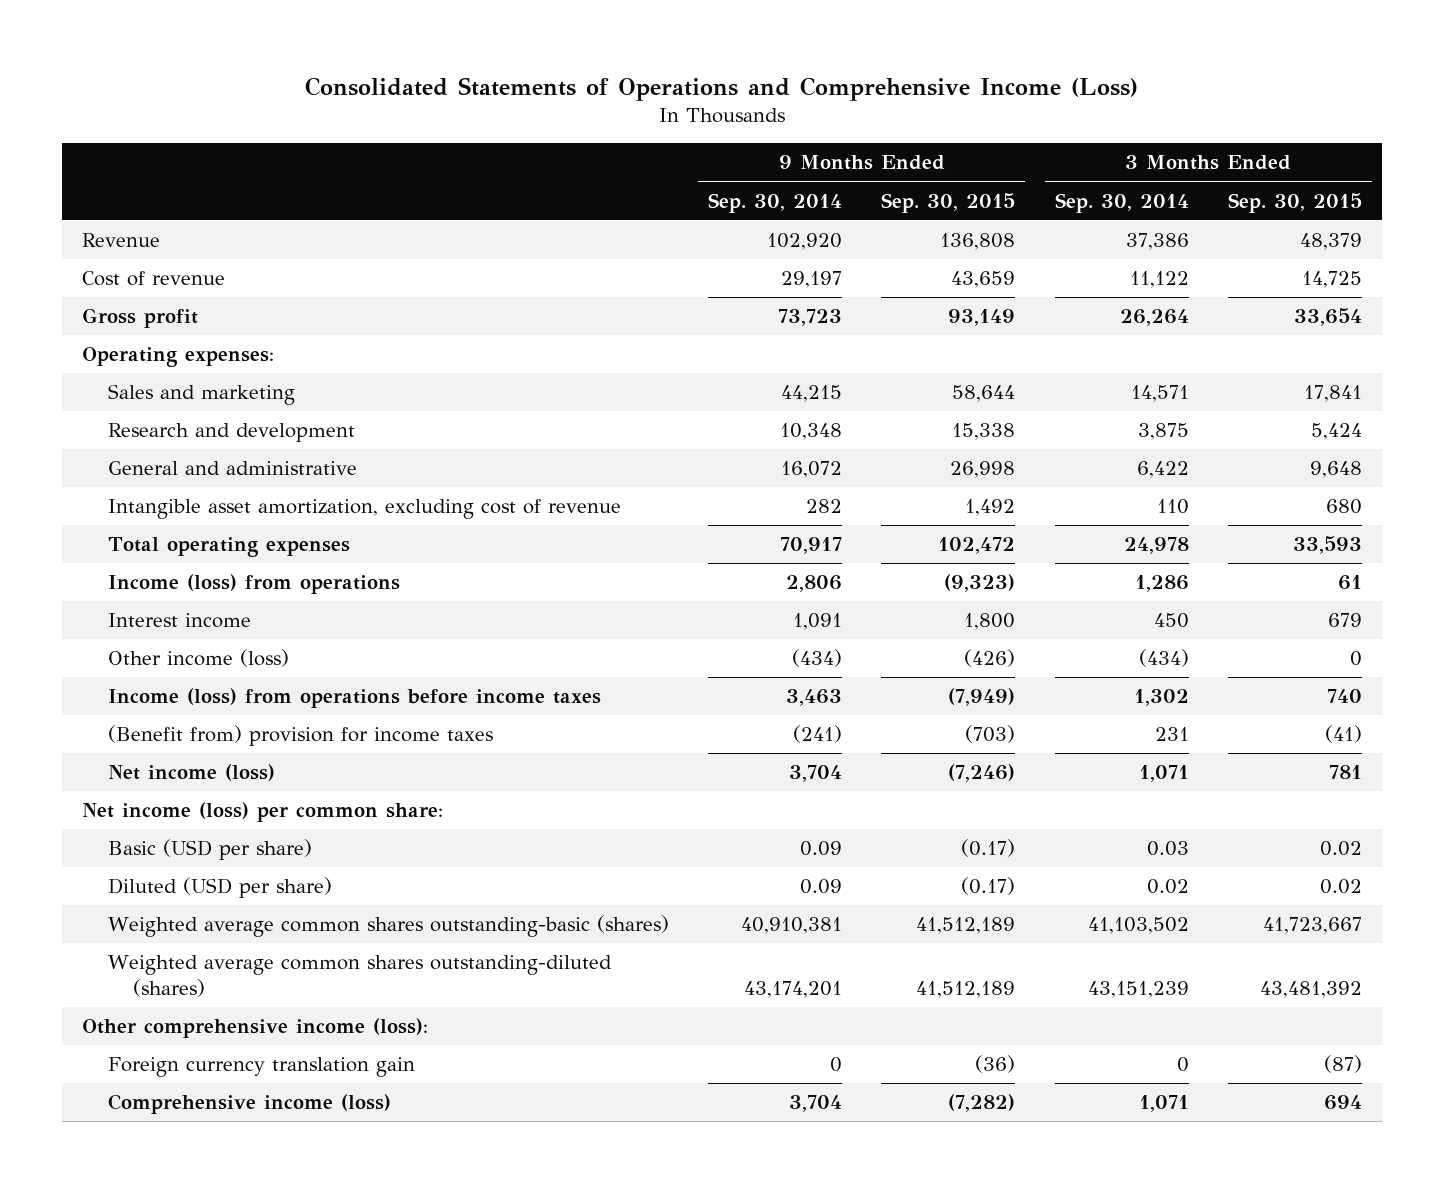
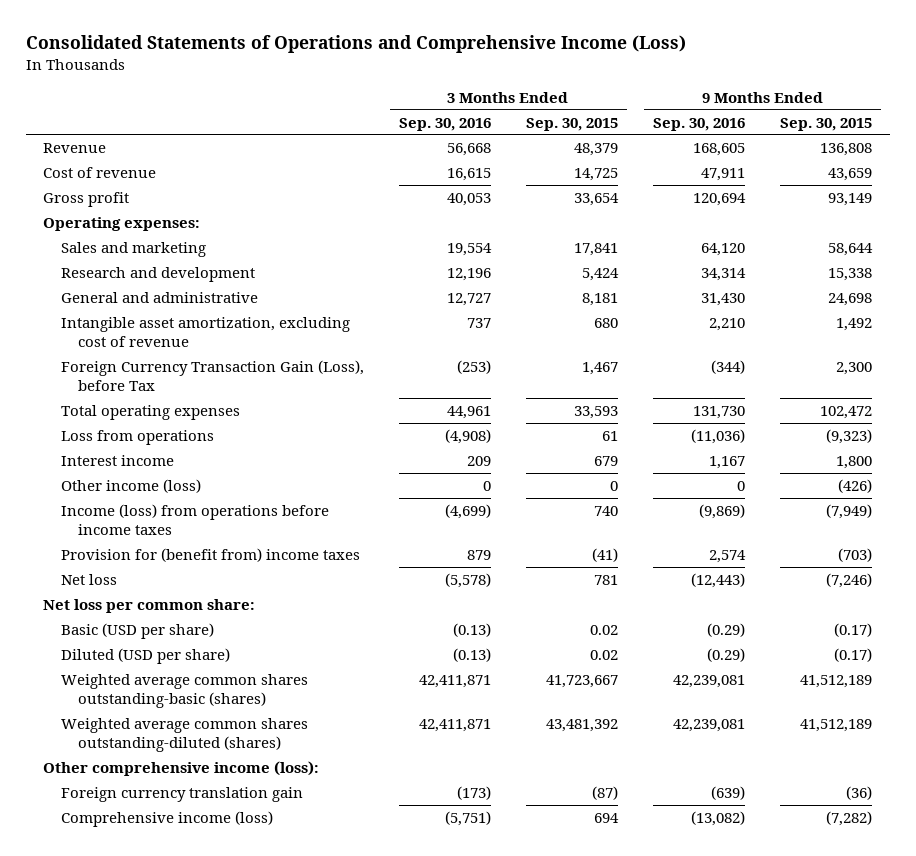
[708,192,843,213] Sep. 30, 2014 -> none
[1054,192,1189,213] Sep. 30, 2014 -> none
none -> [398,117,491,131] Sep. 30, 2016
none -> [653,117,746,131] Sep. 30, 2016
[950,461,1016,479] 26,998 -> [828,292,873,306] 24,698
[1309,461,1362,479] 9,648 -> [581,292,618,306] 8,181
none -> [60,359,364,392] Foreign Currency Transaction Gain (Loss), before Tax
[107,574,400,595] Income (loss) from operations -> [60,429,214,445] Loss from operations
[107,725,493,747] (Benefit from) provision for income taxes -> [60,547,360,562] Provision for (benefit from) income taxes
[107,764,275,782] Net income (loss) -> [60,573,117,585] Net loss
[82,802,444,823] Net income (loss) per common share: -> [43,598,256,613] Net loss per common share:

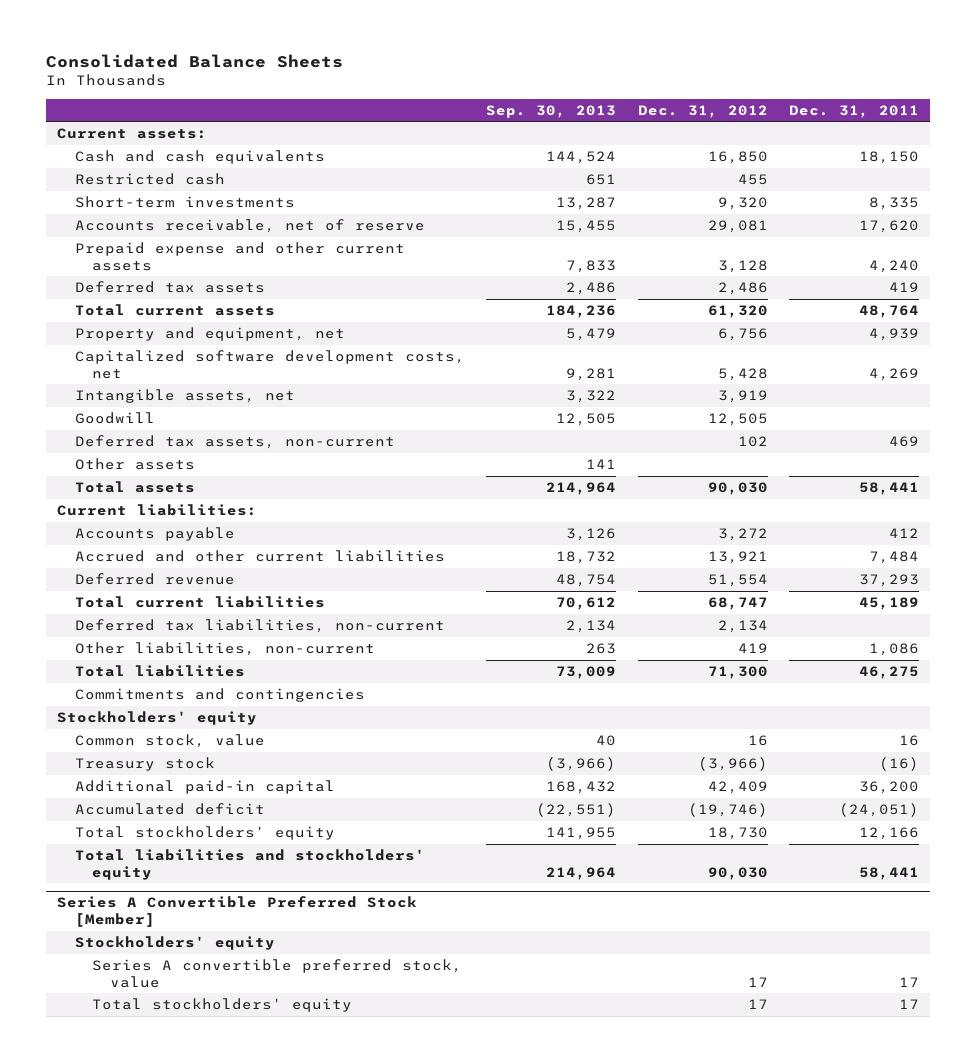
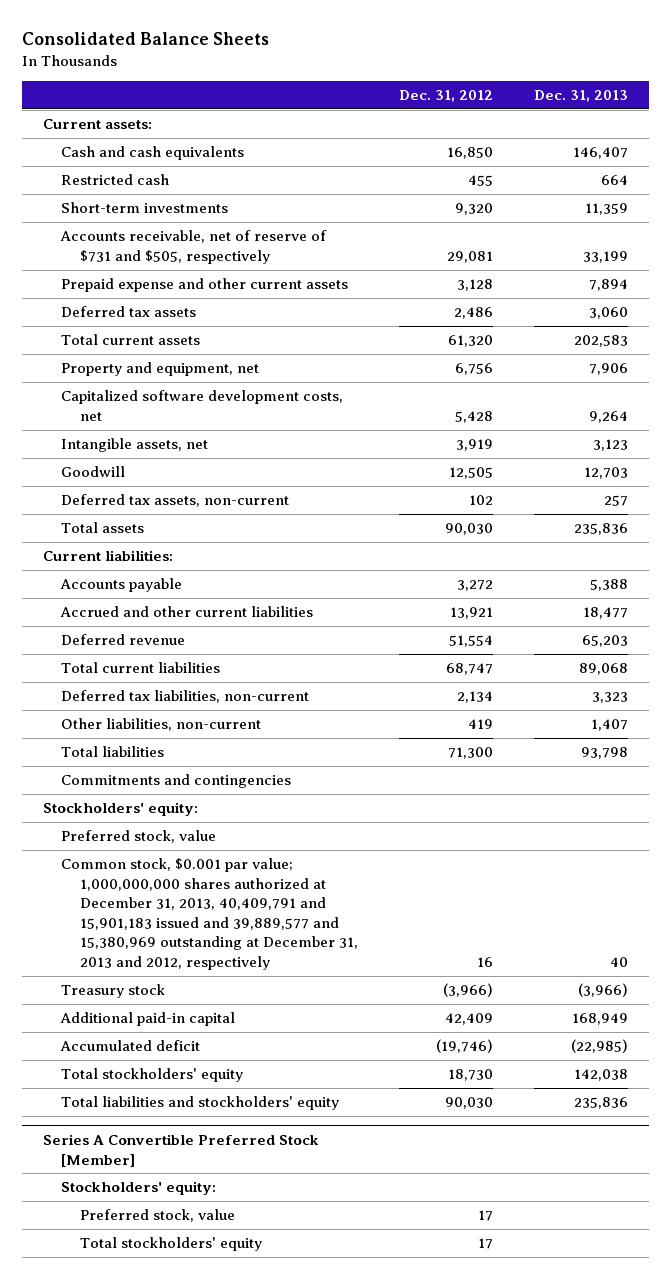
[486,104,617,118] Sep. 30, 2013 -> none
[789,104,920,118] Dec. 31, 2011 -> none
none -> [534,90,629,103] Dec. 31, 2013
[74,219,425,234] Accounts receivable, net of reserve -> [60,230,328,264] Accounts receivable, net of reserve of $731 and $505, respectively
[74,458,195,471] Other assets -> none
[56,711,257,726] Stockholders' equity -> [42,802,198,817] Stockholders' equity:
none -> [61,830,217,844] Preferred stock, value
[74,734,265,749] Common stock, value -> [61,858,359,970] Common stock, $0.001 par value; 1,000,000,000 shares authorized at December 31, 2013, 40,409,791 and 15,901,183 issued and 39,889,577 and 15,380,969 outstanding at December 31, 2013 and 2012, respectively
[74,936,275,951] Stockholders' equity -> [61,1181,217,1196] Stockholders' equity:
[92,959,463,988] Series A convertible preferred stock, value -> [80,1209,236,1223] Preferred stock, value

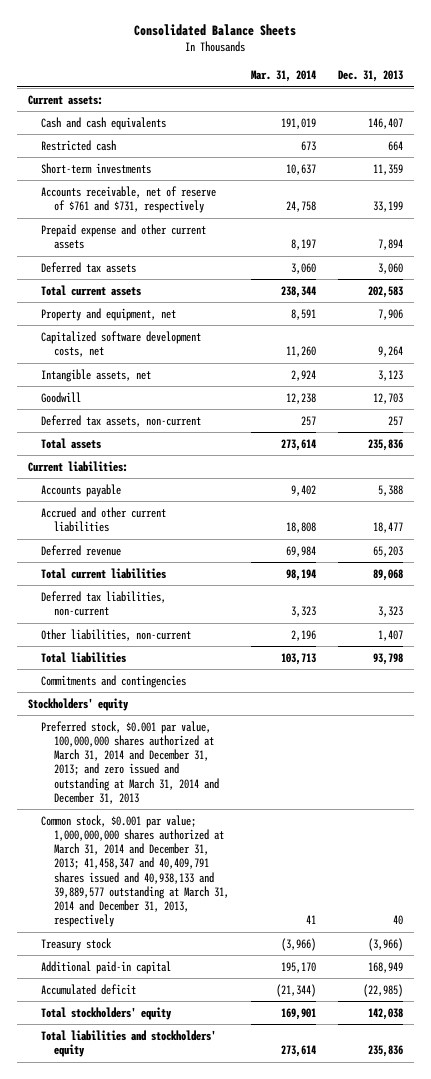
[399,90,494,103] Dec. 31, 2012 -> none
none -> [251,69,317,82] Mar. 31, 2014
[60,230,328,264] Accounts receivable, net of reserve of $731 and $505, respectively -> [41,185,217,214] Accounts receivable, net of reserve of $761 and $731, respectively
[42,802,198,817] Stockholders' equity: -> [27,697,129,711] Stockholders' equity
[61,830,217,844] Preferred stock, value -> [41,720,220,804] Preferred stock, $0.001 par value, 100,000,000 shares authorized at March 31, 2014 and December 31, 2013; and zero issued and outstanding at March 31, 2014 and December 31, 2013
[61,858,359,970] Common stock, $0.001 par value; 1,000,000,000 shares authorized at December 31, 2013, 40,409,791 and 15,901,183 issued and 39,889,577 and 15,380,969 outstanding at December 31, 2013 and 2012, respectively -> [41,814,230,928] Common stock, $0.001 par value; 1,000,000,000 shares authorized at March 31, 2014 and December 31, 2013; 41,458,347 and 40,409,791 shares issued and 40,938,133 and 39,889,577 outstanding at March 31, 2014 and December 31, 2013, respectively
[42,1134,319,1167] Series A Convertible Preferred Stock [Member] -> none
[61,1181,217,1196] Stockholders' equity: -> none
[80,1209,236,1223] Preferred stock, value -> none
[80,1237,263,1252] Total stockholders' equity -> none

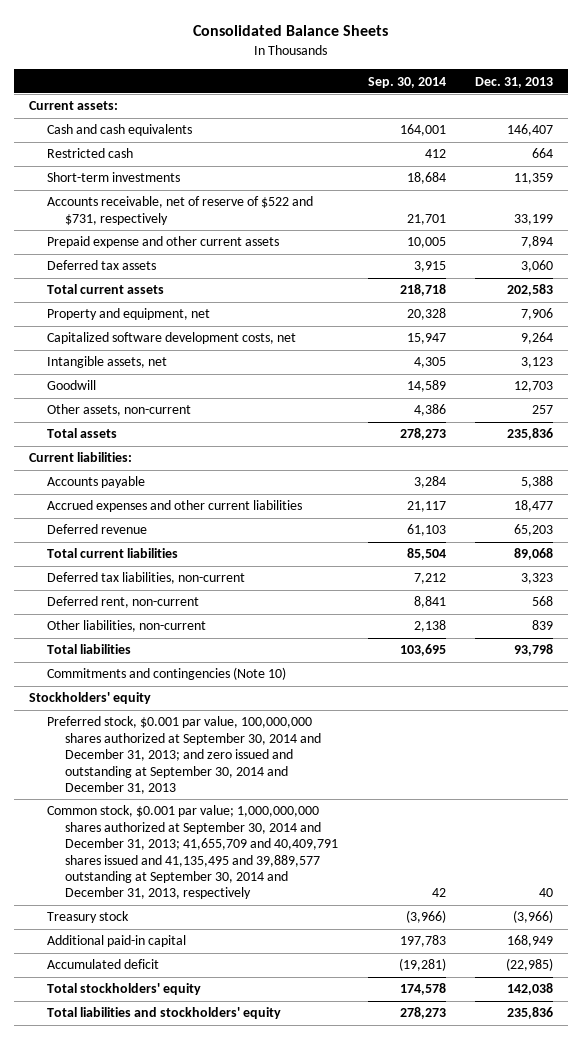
[251,69,317,82] Mar. 31, 2014 -> none
none -> [367,76,446,88] Sep. 30, 2014
[41,185,217,214] Accounts receivable, net of reserve of $761 and $731, respectively -> [47,196,314,225] Accounts receivable, net of reserve of $522 and $731, respectively
[41,414,202,427] Deferred tax assets, non-current -> [47,404,192,417] Other assets, non-current
[41,506,167,533] Accrued and other current liabilities -> [47,500,303,513] Accrued expenses and other current liabilities
none -> [47,596,200,609] Deferred rent, non-current
[377,629,403,641] 1,407 -> [532,620,554,631] 839
[41,674,187,688] Commitments and contingencies -> [47,667,287,681] Commitments and contingencies (Note 10)
[41,720,220,804] Preferred stock, $0.001 par value, 100,000,000 shares authorized at March 31, 2014 and December 31, 2013; and zero issued and outstanding at March 31, 2014 and December 31, 2013 -> [47,716,322,794] Preferred stock, $0.001 par value, 100,000,000 shares authorized at September 30, 2014 and December 31, 2013; and zero issued and outstanding at September 30, 2014 and December 31, 2013
[41,814,230,928] Common stock, $0.001 par value; 1,000,000,000 shares authorized at March 31, 2014 and December 31, 2013; 41,458,347 and 40,409,791 shares issued and 40,938,133 and 39,889,577 outstanding at March 31, 2014 and December 31, 2013, respectively -> [47,805,339,900] Common stock, $0.001 par value; 1,000,000,000 shares authorized at September 30, 2014 and December 31, 2013; 41,655,709 and 40,409,791 shares issued and 41,135,495 and 39,889,577 outstanding at September 30, 2014 and December 31, 2013, respectively

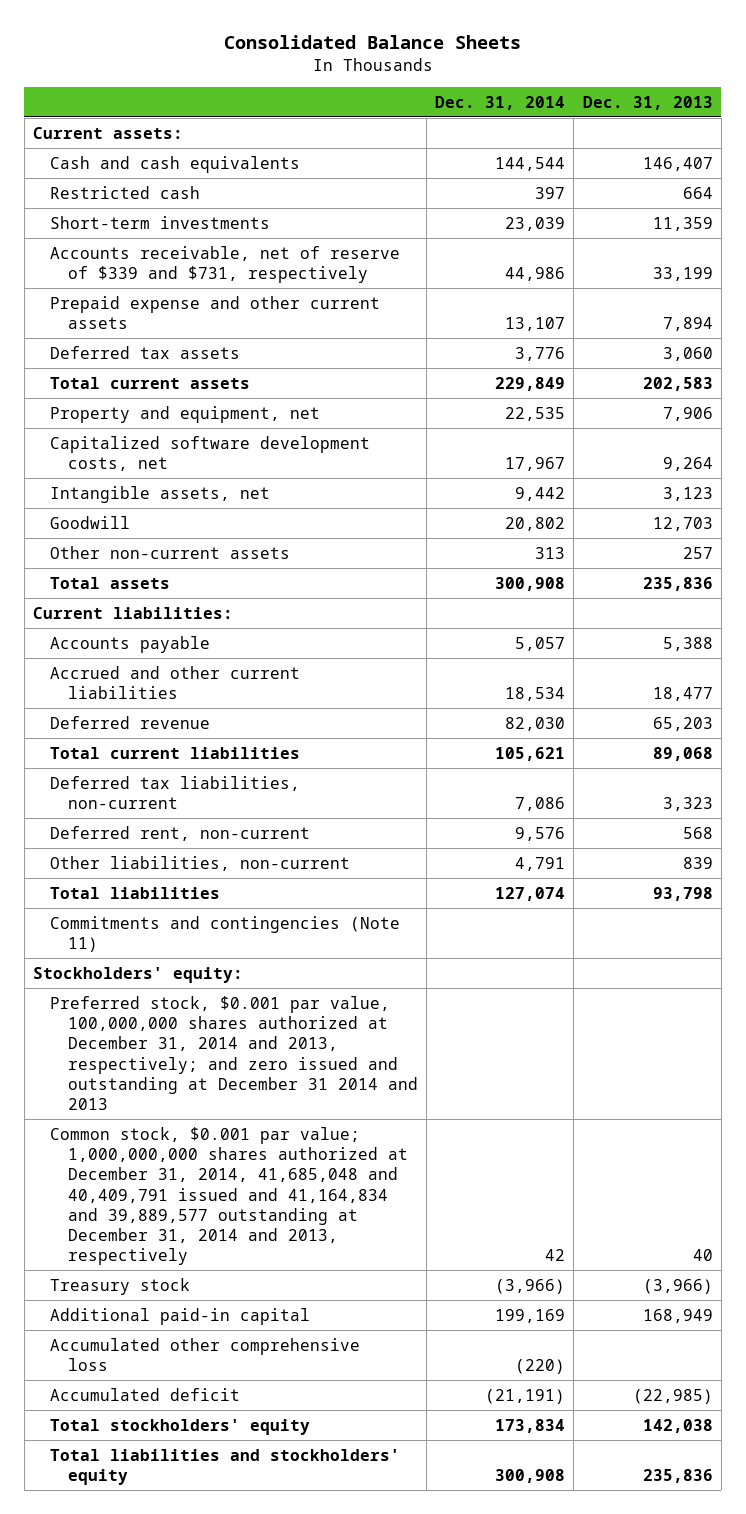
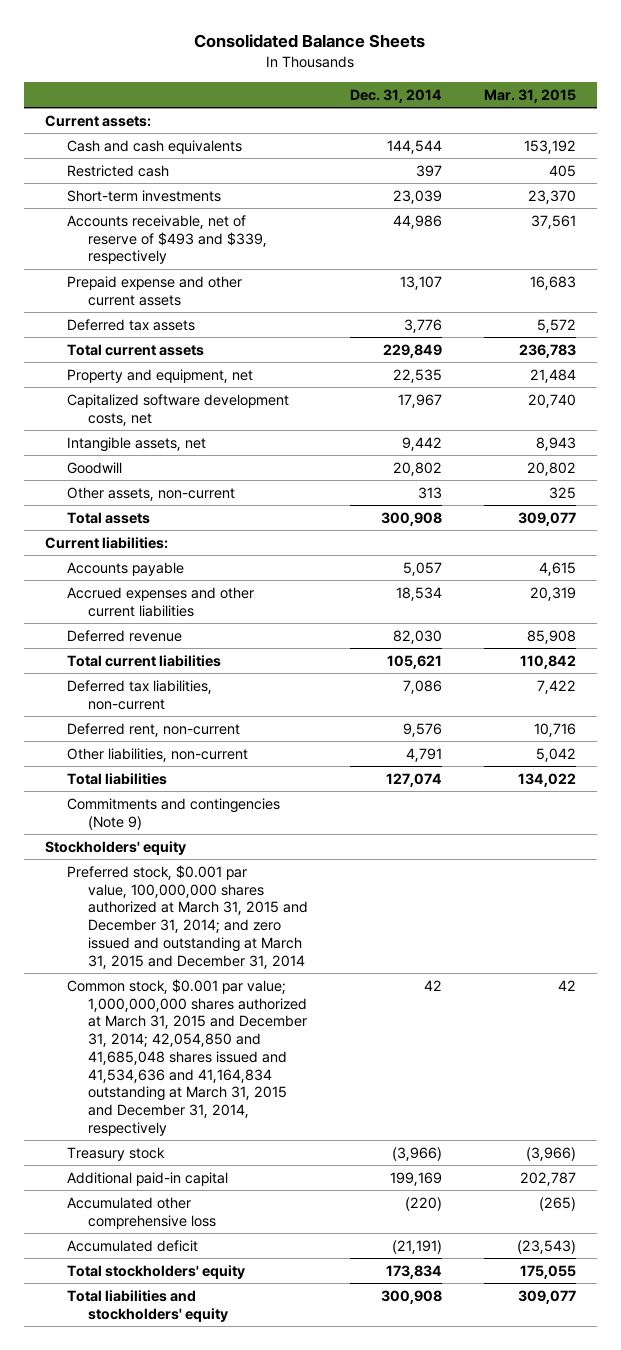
[582,95,713,110] Dec. 31, 2013 -> none
none -> [483,88,576,103] Mar. 31, 2015
[50,245,401,283] Accounts receivable, net of reserve of $339 and $731, respectively -> [66,214,268,265] Accounts receivable, net of reserve of $493 and $339, respectively
[50,545,291,559] Other non-current assets -> [66,486,235,501] Other assets, non-current
[50,665,301,699] Accrued and other current liabilities -> [66,586,254,617] Accrued expenses and other current liabilities
[50,915,401,952] Commitments and contingencies (Note 11) -> [66,797,280,830] Commitments and contingencies (Note 9)
[33,966,244,983] Stockholders' equity: -> [45,840,187,855] Stockholders' equity
[50,995,418,1111] Preferred stock, $0.001 par value, 100,000,000 shares authorized at December 31, 2014 and 2013, respectively; and zero issued and outstanding at December 31 2014 and 2013 -> [66,864,309,969] Preferred stock, $0.001 par value, 100,000,000 shares authorized at March 31, 2015 and December 31, 2014; and zero issued and outstanding at March 31, 2015 and December 31, 2014
[50,1126,408,1266] Common stock, $0.001 par value; 1,000,000,000 shares authorized at December 31, 2014, 41,685,048 and 40,409,791 issued and 41,164,834 and 39,889,577 outstanding at December 31, 2014 and 2013, respectively -> [66,978,308,1137] Common stock, $0.001 par value; 1,000,000,000 shares authorized at March 31, 2015 and December 31, 2014; 42,054,850 and 41,685,048 shares issued and 41,534,636 and 41,164,834 outstanding at March 31, 2015 and December 31, 2014, respectively

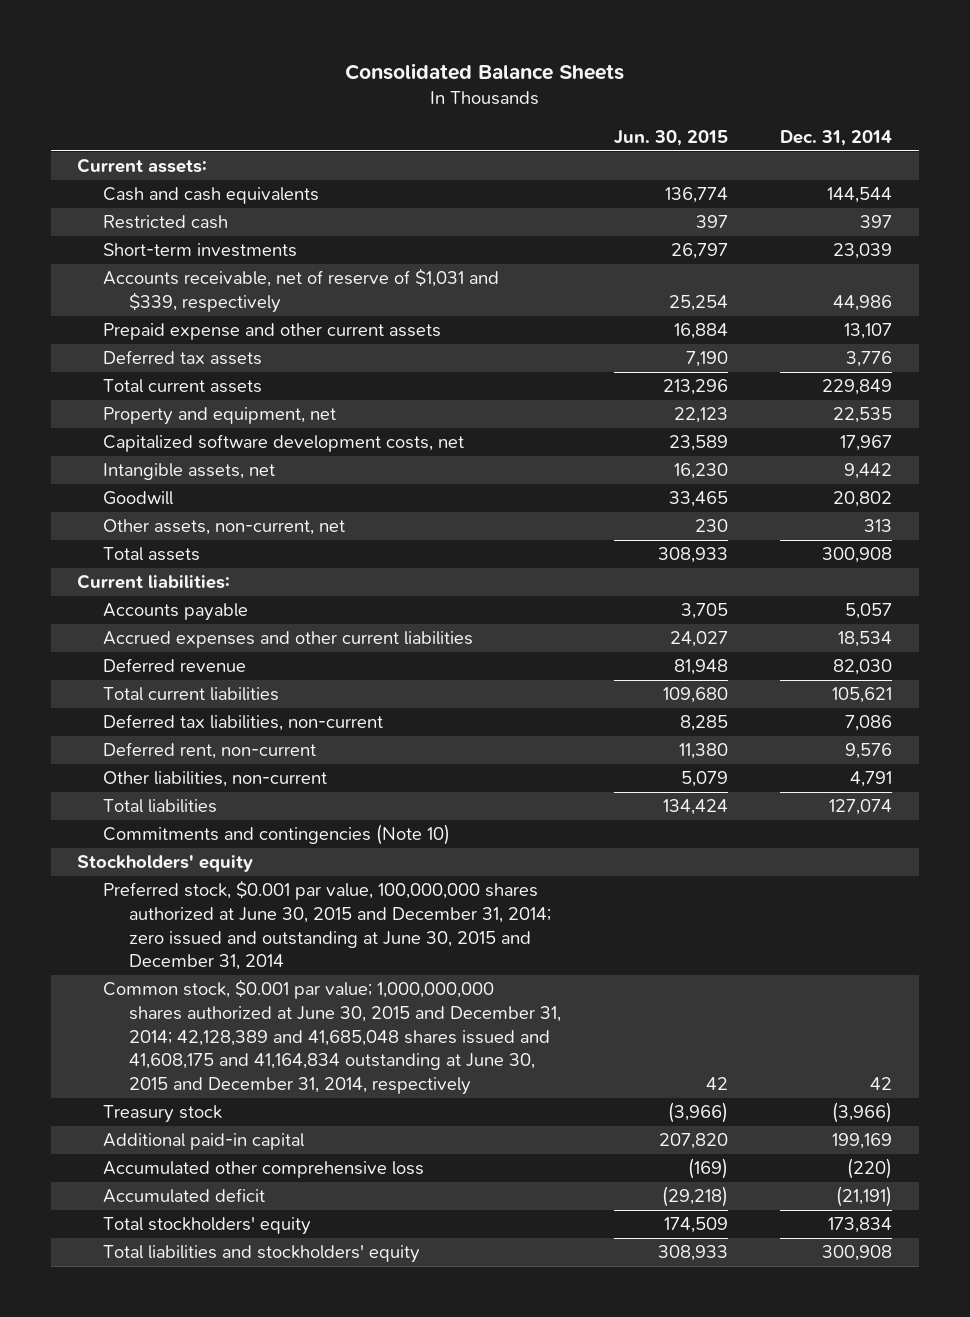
[483,88,576,103] Mar. 31, 2015 -> none
none -> [613,129,728,146] Jun. 30, 2015
[66,214,268,265] Accounts receivable, net of reserve of $493 and $339, respectively -> [103,268,500,313] Accounts receivable, net of reserve of $1,031 and $339, respectively
[66,486,235,501] Other assets, non-current -> [103,519,346,536] Other assets, non-current, net
[66,797,280,830] Commitments and contingencies (Note 9) -> [103,824,451,846] Commitments and contingencies (Note 10)
[66,864,309,969] Preferred stock, $0.001 par value, 100,000,000 shares authorized at March 31, 2015 and December 31, 2014; and zero issued and outstanding at March 31, 2015 and December 31, 2014 -> [103,880,551,971] Preferred stock, $0.001 par value, 100,000,000 shares authorized at June 30, 2015 and December 31, 2014; zero issued and outstanding at June 30, 2015 and December 31, 2014
[66,978,308,1137] Common stock, $0.001 par value; 1,000,000,000 shares authorized at March 31, 2015 and December 31, 2014; 42,054,850 and 41,685,048 shares issued and 41,534,636 and 41,164,834 outstanding at March 31, 2015 and December 31, 2014, respectively -> [103,979,561,1095] Common stock, $0.001 par value; 1,000,000,000 shares authorized at June 30, 2015 and December 31, 2014; 42,128,389 and 41,685,048 shares issued and 41,608,175 and 41,164,834 outstanding at June 30, 2015 and December 31, 2014, respectively

